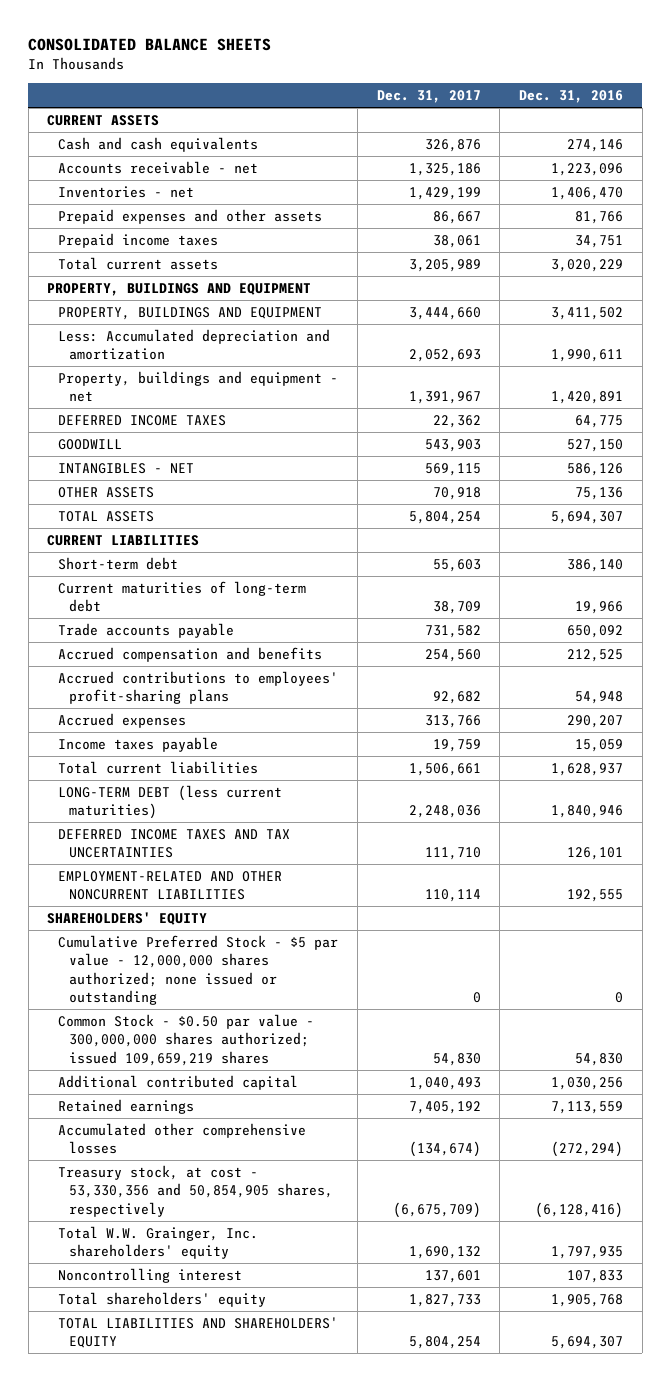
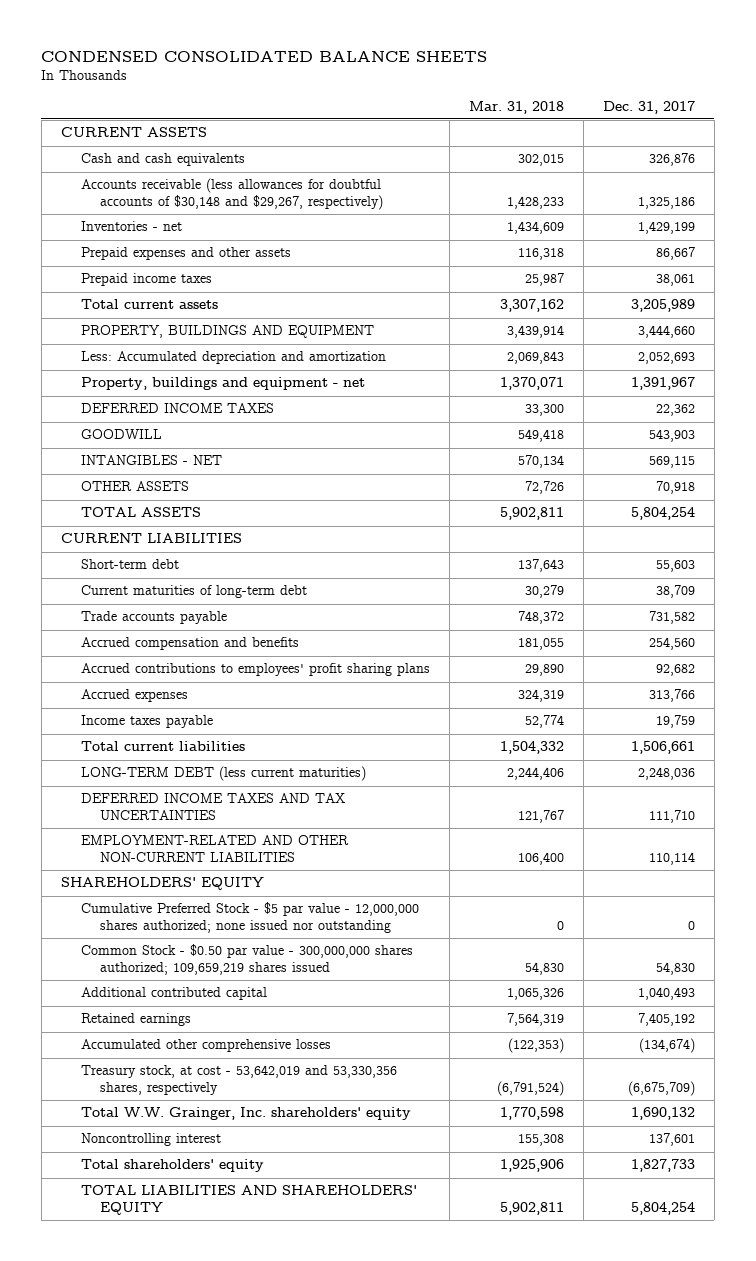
[28,37,272,51] CONSOLIDATED BALANCE SHEETS -> [41,51,488,63] CONDENSED CONSOLIDATED BALANCE SHEETS
[519,90,624,104] Dec. 31, 2016 -> none
none -> [468,100,564,114] Mar. 31, 2018
[58,160,259,174] Accounts receivable - net -> [80,178,384,211] Accounts receivable (less allowances for doubtful accounts of $30,148 and $29,267, respectively)
[47,282,312,296] PROPERTY, BUILDINGS AND EQUIPMENT -> none
[58,670,339,705] Accrued contributions to employees' profit-sharing plans -> [80,663,430,677] Accrued contributions to employees' profit sharing plans
[58,870,283,901] EMPLOYMENT-RELATED AND OTHER NONCURRENT LIABILITIES -> [80,835,349,863] EMPLOYMENT-RELATED AND OTHER NON-CURRENT LIABILITIES
[58,934,339,1005] Cumulative Preferred Stock - $5 par value - 12,000,000 shares authorized; none issued or outstanding -> [80,902,419,934] Cumulative Preferred Stock - $5 par value - 12,000,000 shares authorized; none issued nor outstanding
[58,1013,315,1066] Common Stock - $0.50 par value - 300,000,000 shares authorized; issued 109,659,219 shares -> [80,944,413,976] Common Stock - $0.50 par value - 300,000,000 shares authorized; 109,659,219 shares issued
[58,1164,333,1217] Treasury stock, at cost - 53,330,356 and 50,854,905 shares, respectively -> [80,1065,397,1096] Treasury stock, at cost - 53,642,019 and 53,330,356 shares, respectively

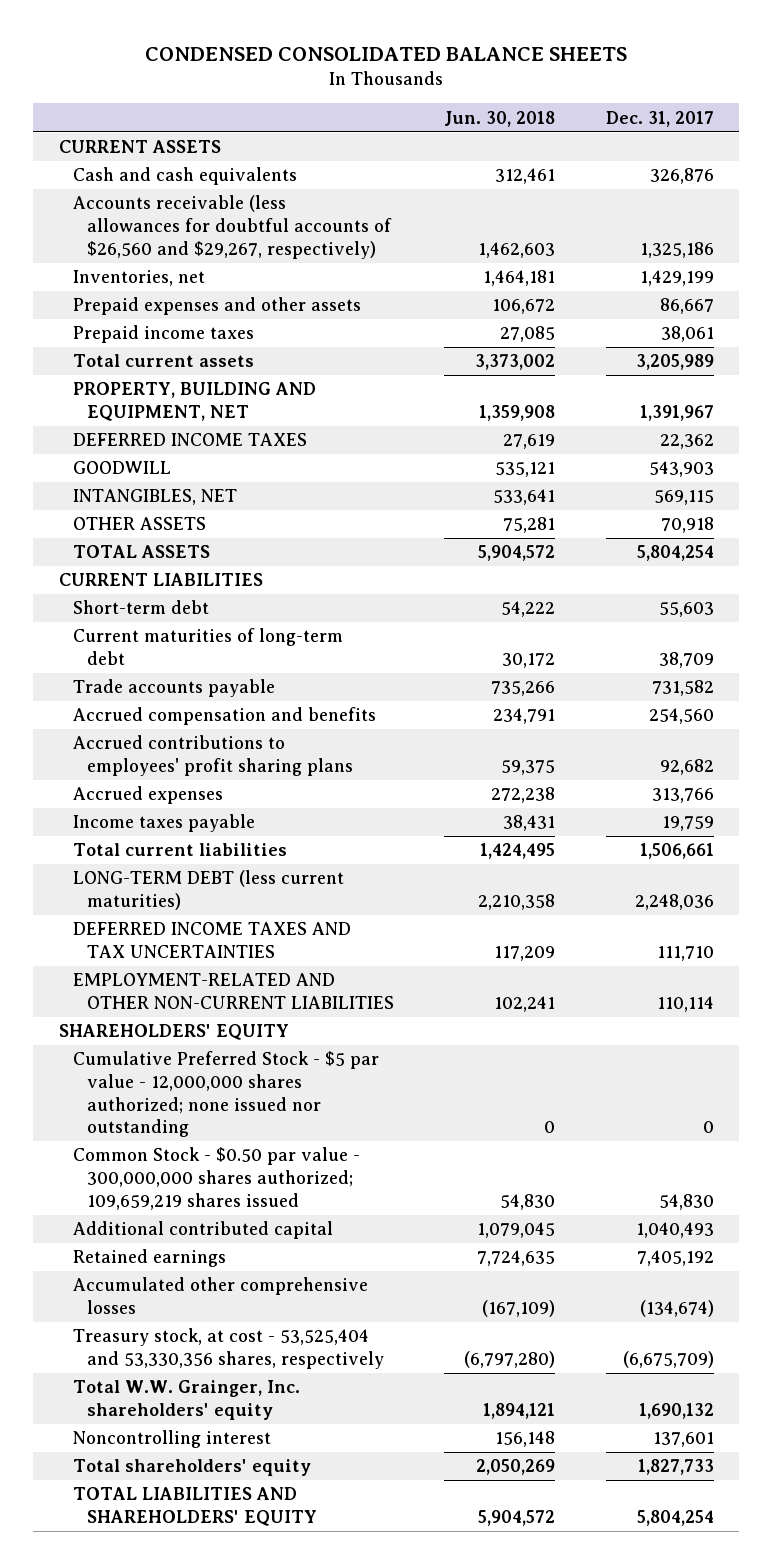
[468,100,564,114] Mar. 31, 2018 -> none
none -> [444,110,556,127] Jun. 30, 2018
[80,178,384,211] Accounts receivable (less allowances for doubtful accounts of $30,148 and $29,267, respectively) -> [72,195,392,259] Accounts receivable (less allowances for doubtful accounts of $26,560 and $29,267, respectively)
[80,221,182,232] Inventories - net -> [72,270,205,287] Inventories, net
[80,325,374,339] PROPERTY, BUILDINGS AND EQUIPMENT -> none
[80,351,386,365] Less: Accumulated depreciation and amortization -> none
[80,377,365,391] Property, buildings and equipment - net -> [72,382,316,422] PROPERTY, BUILDING AND EQUIPMENT, NET
[80,455,222,466] INTANGIBLES - NET -> [72,489,237,506] INTANGIBLES, NET
[80,1065,397,1096] Treasury stock, at cost - 53,642,019 and 53,330,356 shares, respectively -> [72,1328,384,1370] Treasury stock, at cost - 53,525,404 and 53,330,356 shares, respectively

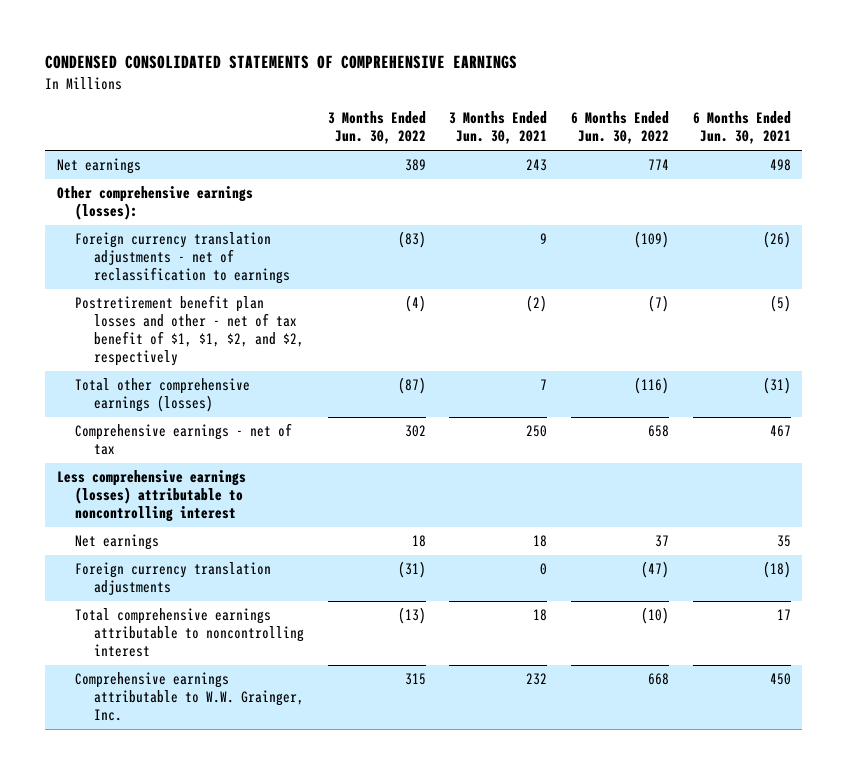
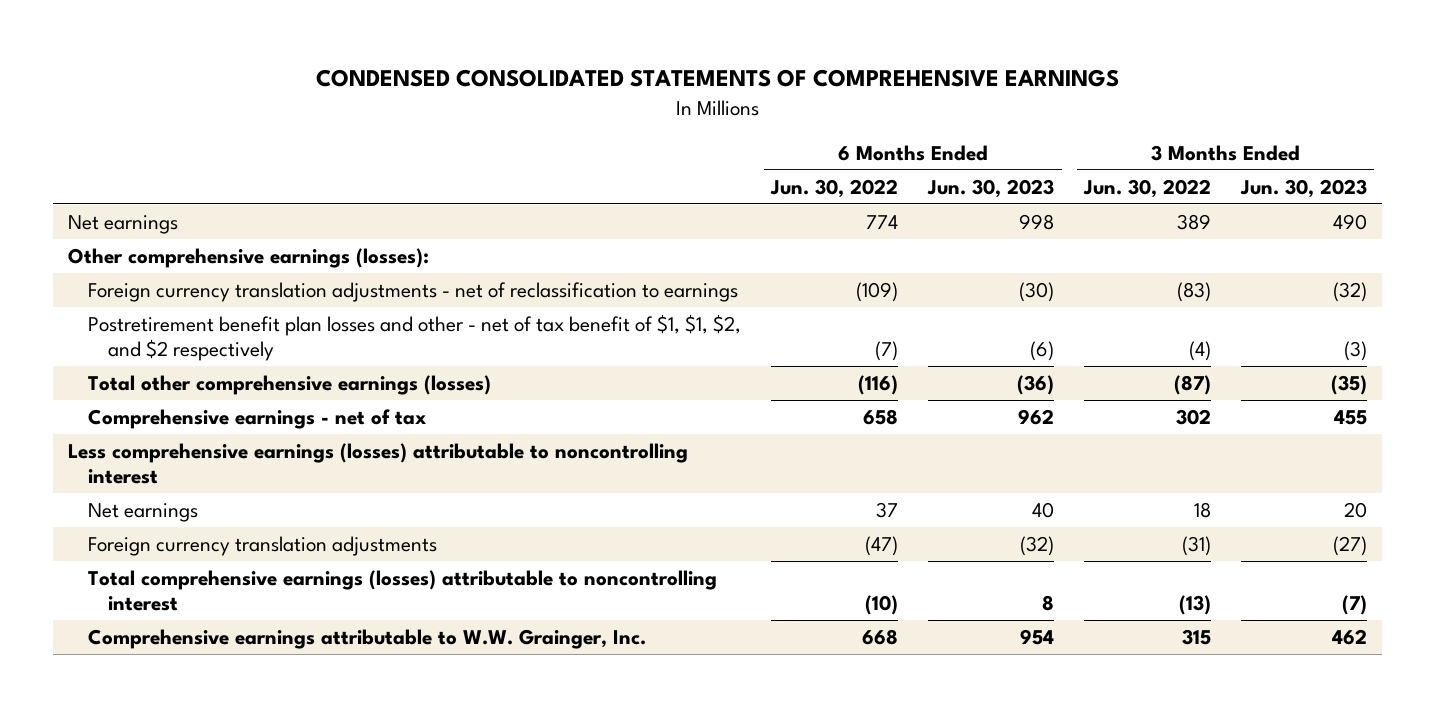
[449,111,548,145] 3 Months Ended Jun. 30, 2021 -> none
[692,111,791,145] 6 Months Ended Jun. 30, 2021 -> none
none -> [927,178,1055,198] Jun. 30, 2023
none -> [1240,178,1368,198] Jun. 30, 2023
[75,295,305,367] Postretirement benefit plan losses and other - net of tax benefit of $1, $1, $2, and $2, respectively -> [88,313,742,361] Postretirement benefit plan losses and other - net of tax benefit of $1, $1, $2, and $2 respectively
[75,608,305,658] Total comprehensive earnings attributable to noncontrolling interest -> [88,569,718,611] Total comprehensive earnings (losses) attributable to noncontrolling interest

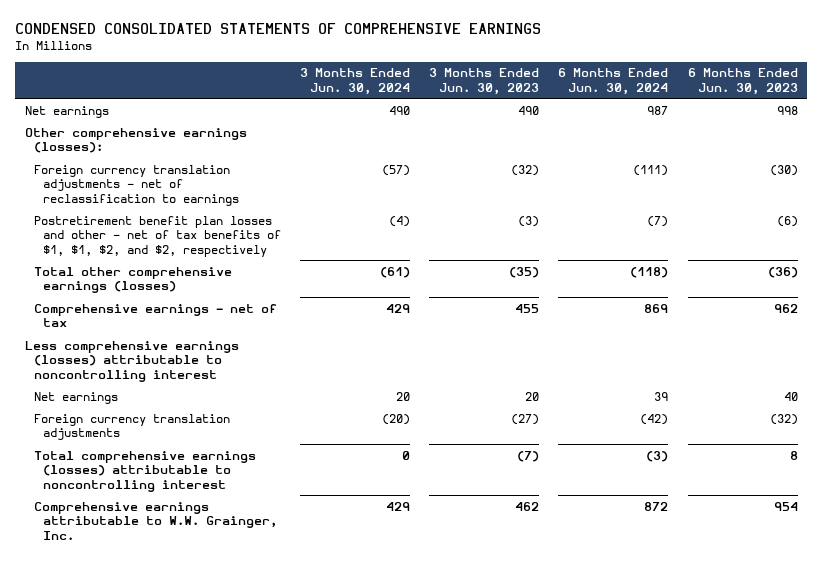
[770,178,899,198] Jun. 30, 2022 -> none
[1083,178,1212,198] Jun. 30, 2022 -> none
none -> [299,68,410,95] 3 Months Ended Jun. 30, 2024
none -> [558,68,669,95] 6 Months Ended Jun. 30, 2024
[88,313,742,361] Postretirement benefit plan losses and other - net of tax benefit of $1, $1, $2, and $2 respectively -> [33,215,281,257] Postretirement benefit plan losses and other - net of tax benefits of $1, $1, $2, and $2, respectively

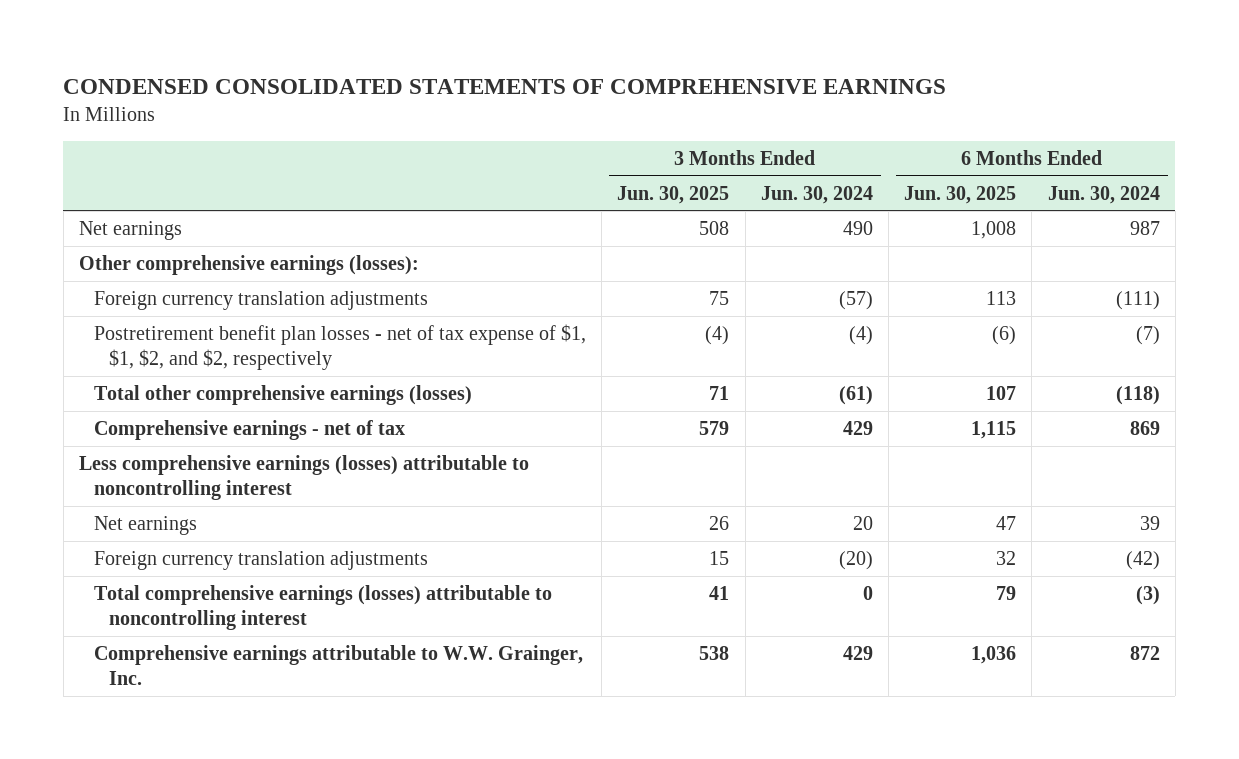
[429,68,540,95] 3 Months Ended Jun. 30, 2023 -> none
[687,68,798,95] 6 Months Ended Jun. 30, 2023 -> none
none -> [617,185,730,204] Jun. 30, 2025
none -> [904,185,1017,204] Jun. 30, 2025
[33,164,239,206] Foreign currency translation adjustments - net of reclassification to earnings -> [93,290,428,310] Foreign currency translation adjustments
[33,215,281,257] Postretirement benefit plan losses and other - net of tax benefits of $1, $1, $2, and $2, respectively -> [93,323,586,371] Postretirement benefit plan losses - net of tax expense of $1, $1, $2, and $2, respectively

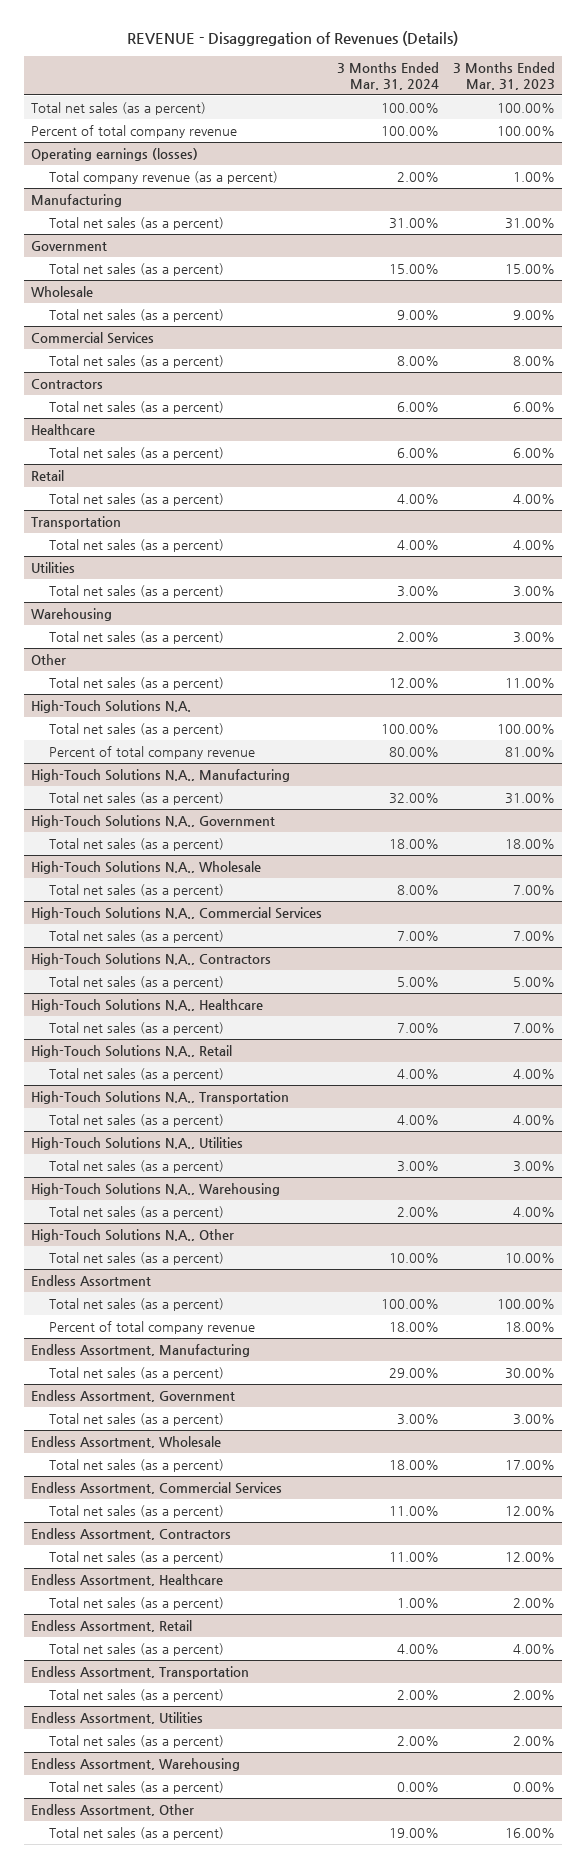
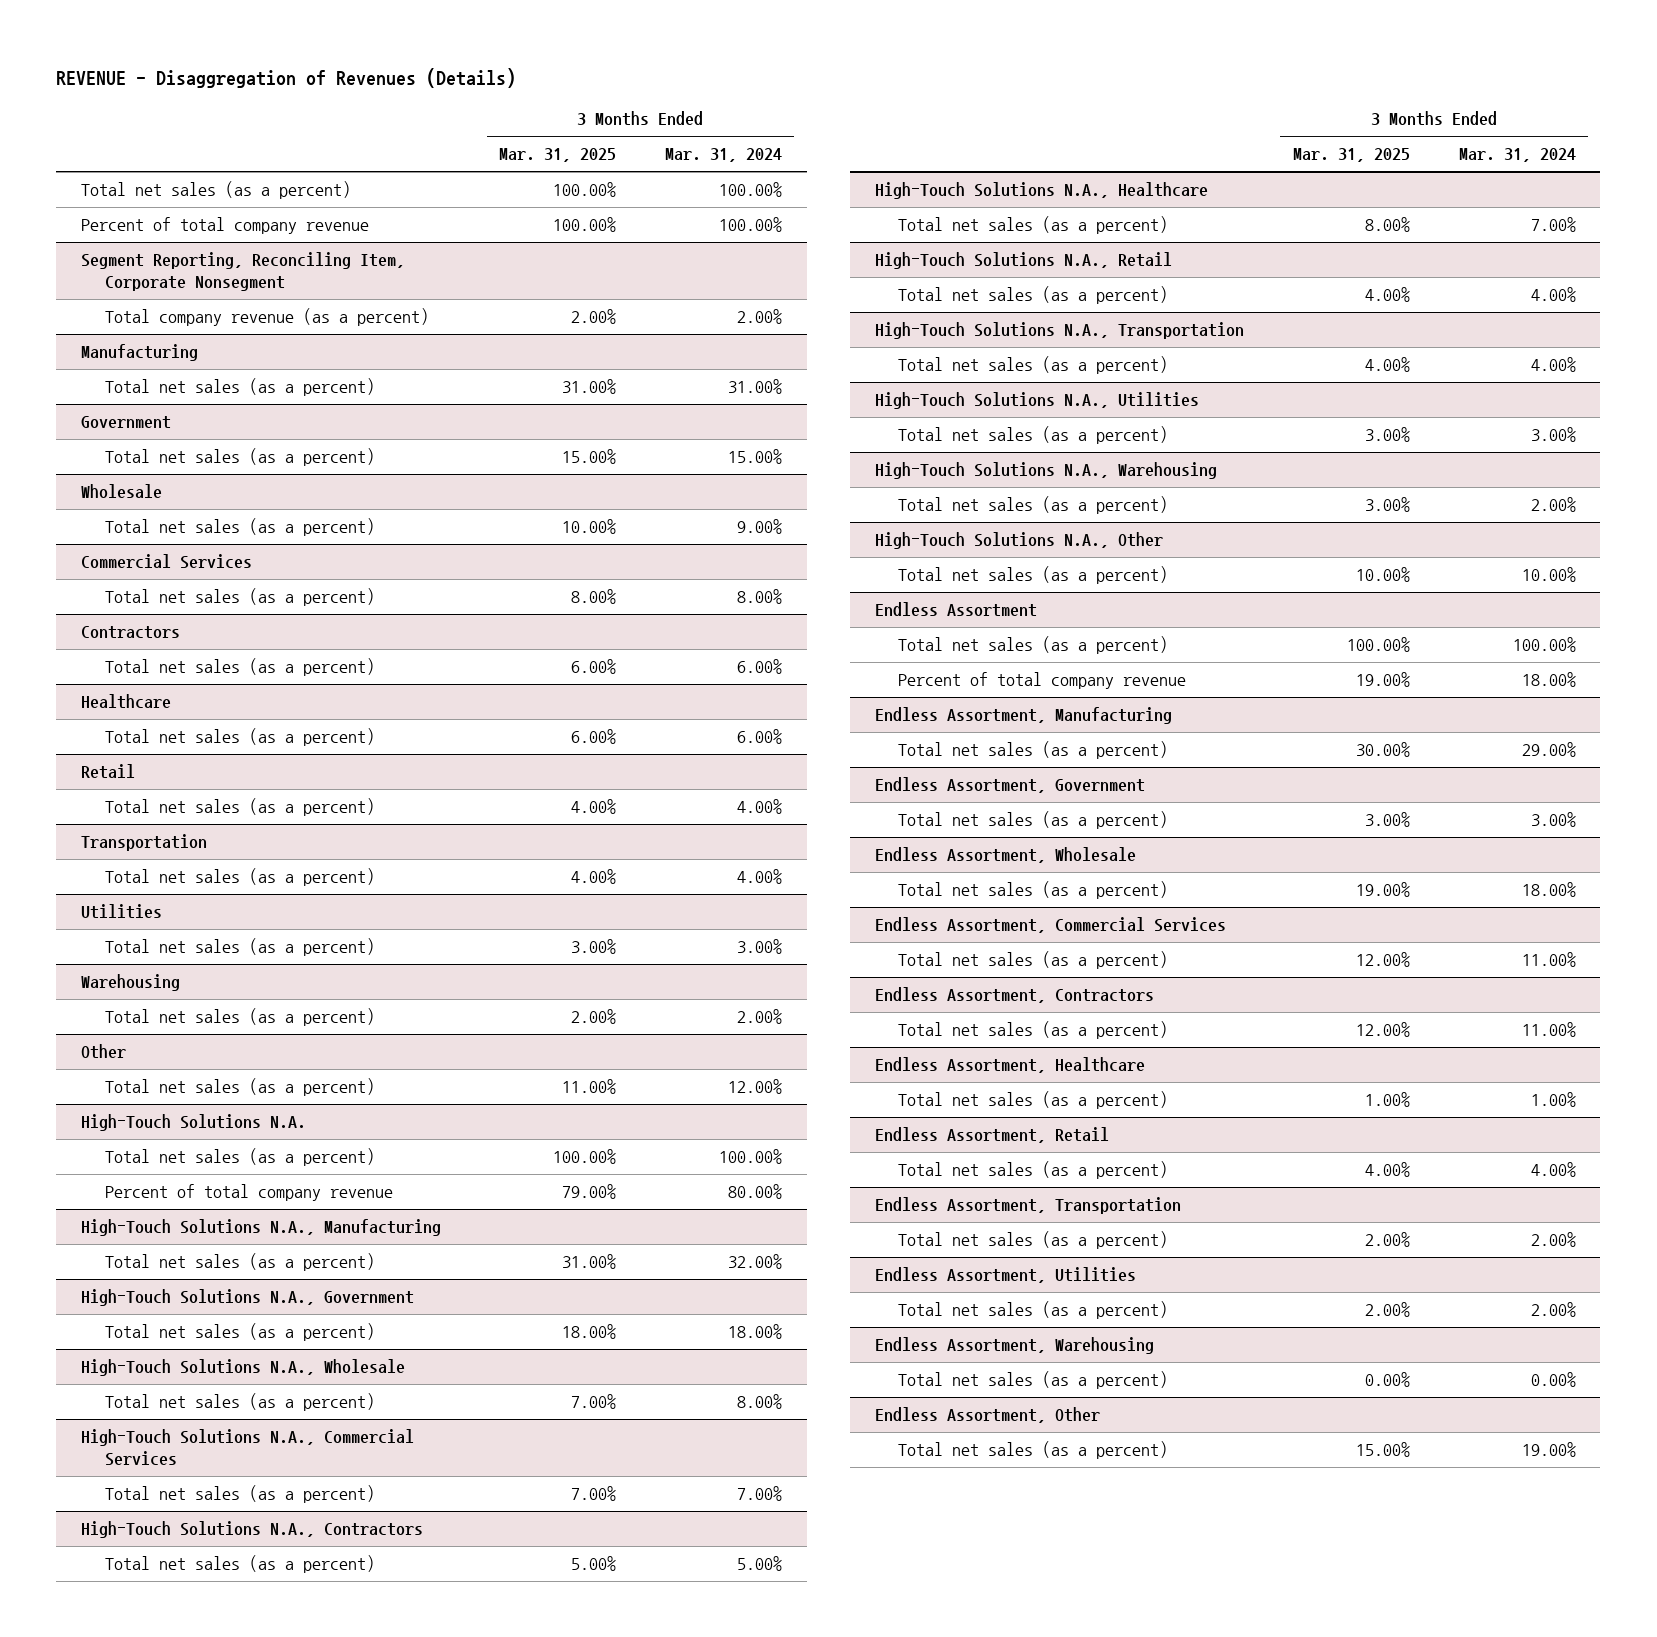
[452,61,555,90] 3 Months Ended Mar. 31, 2023 -> none
none -> [498,148,616,163] Mar. 31, 2025
[31,147,199,161] Operating earnings (losses) -> [80,252,405,291] Segment Reporting, Reconciling Item, Corporate Nonsegment

